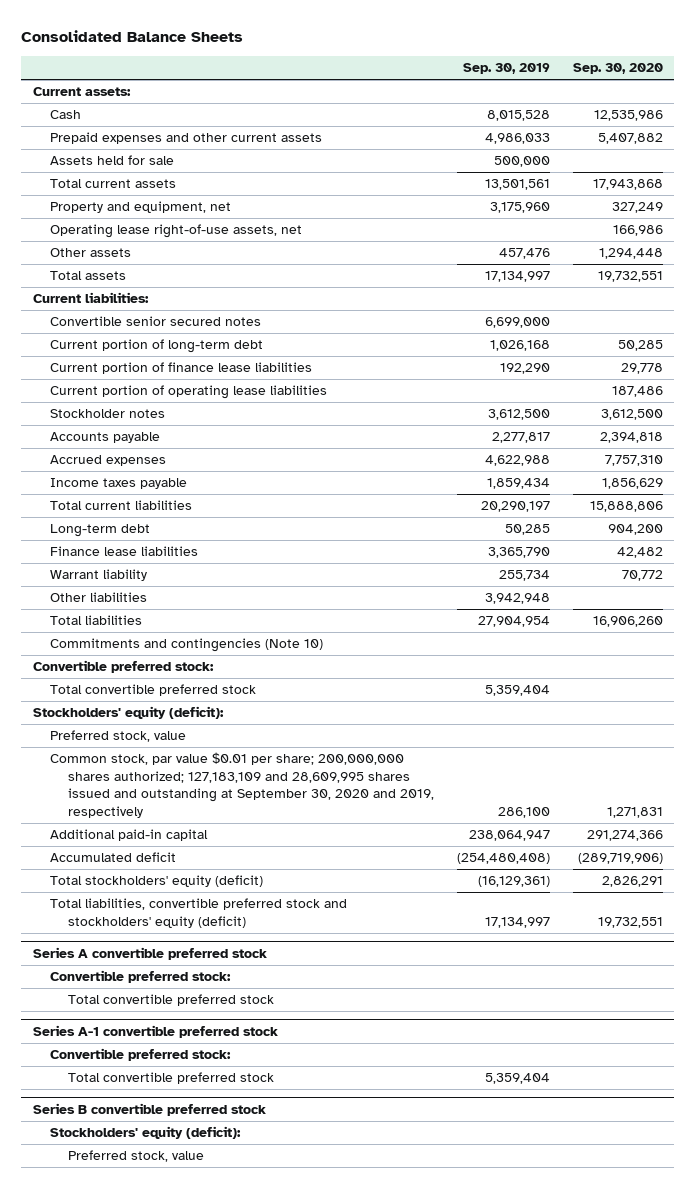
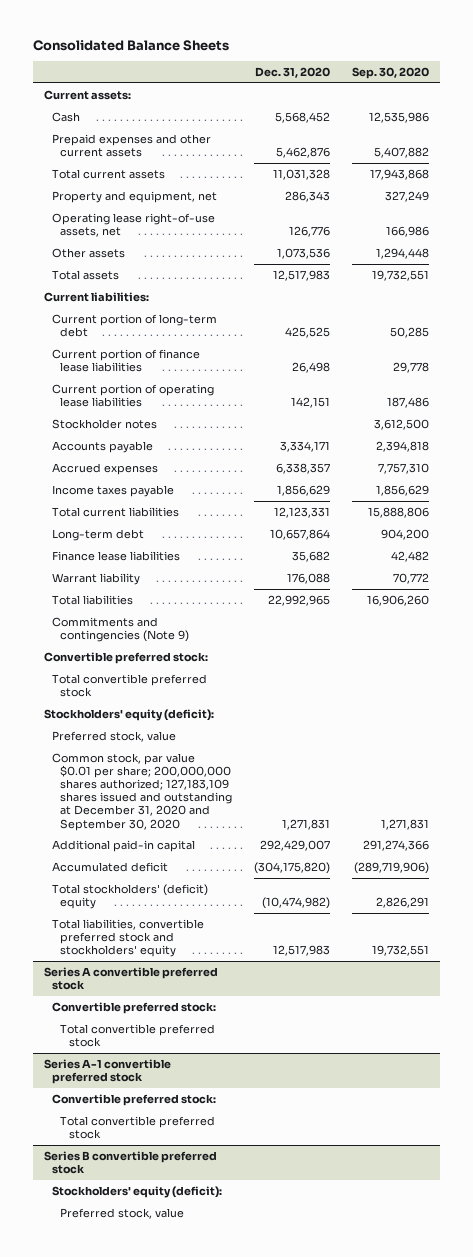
[463,62,551,74] Sep. 30, 2019 -> none
none -> [255,67,331,79] Dec. 31, 2020
[50,155,175,166] Assets held for sale -> none
[50,316,262,327] Convertible senior secured notes -> none
[50,592,148,603] Other liabilities -> none
[50,638,324,653] Commitments and contingencies (Note 10) -> [51,616,190,643] Commitments and contingencies (Note 9)
[50,752,435,818] Common stock, par value $0.01 per share; 200,000,000 shares authorized; 127,183,109 and 28,609,995 shares issued and outstanding at September 30, 2020 and 2019, respectively -> [51,752,233,831] Common stock, par value $0.01 per share; 200,000,000 shares authorized; 127,183,109 shares issued and outstanding at December 31, 2020 and September 30, 2020
[50,875,264,888] Total stockholders' equity (deficit) -> [51,883,208,910] Total stockholders' (deficit) equity
[50,898,348,928] Total liabilities, convertible preferred stock and stockholders' equity (deficit) -> [51,918,204,958] Total liabilities, convertible preferred stock and stockholders' equity

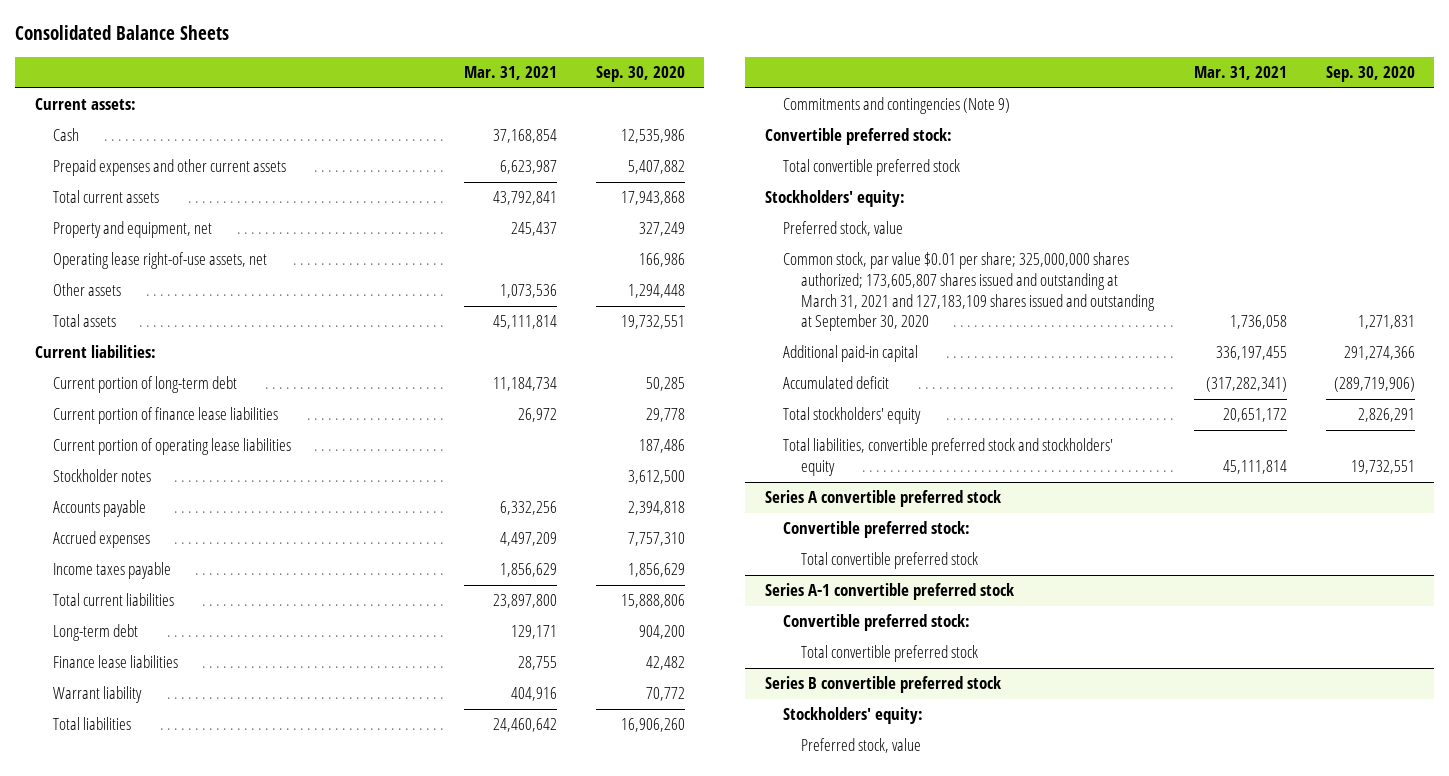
[255,67,331,79] Dec. 31, 2020 -> none
none -> [463,65,557,80] Mar. 31, 2021
[43,708,214,721] Stockholders' equity (deficit): -> [764,190,905,208] Stockholders' equity:
[51,752,233,831] Common stock, par value $0.01 per share; 200,000,000 shares authorized; 127,183,109 shares issued and outstanding at December 31, 2020 and September 30, 2020 -> [782,252,1156,332] Common stock, par value $0.01 per share; 325,000,000 shares authorized; 173,605,807 shares issued and outstanding at March 31, 2021 and 127,183,109 shares issued and outstanding at September 30, 2020
[51,883,208,910] Total stockholders' (deficit) equity -> [782,407,921,425] Total stockholders' equity
[51,1185,222,1198] Stockholders' equity (deficit): -> [782,707,923,725] Stockholders' equity:

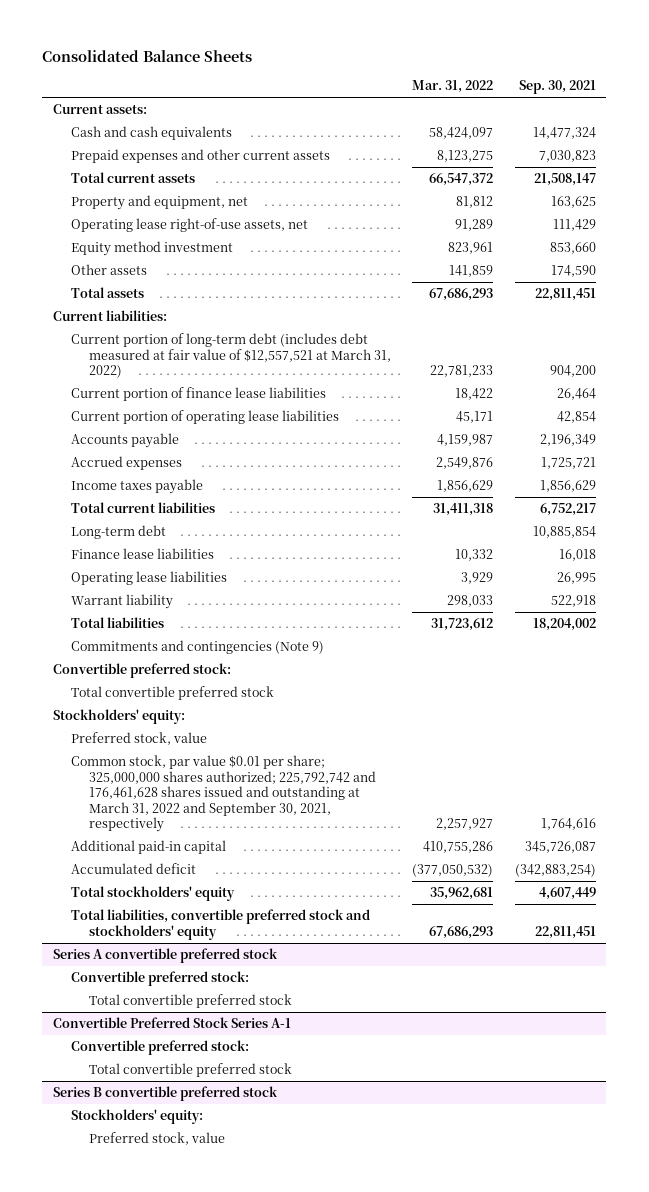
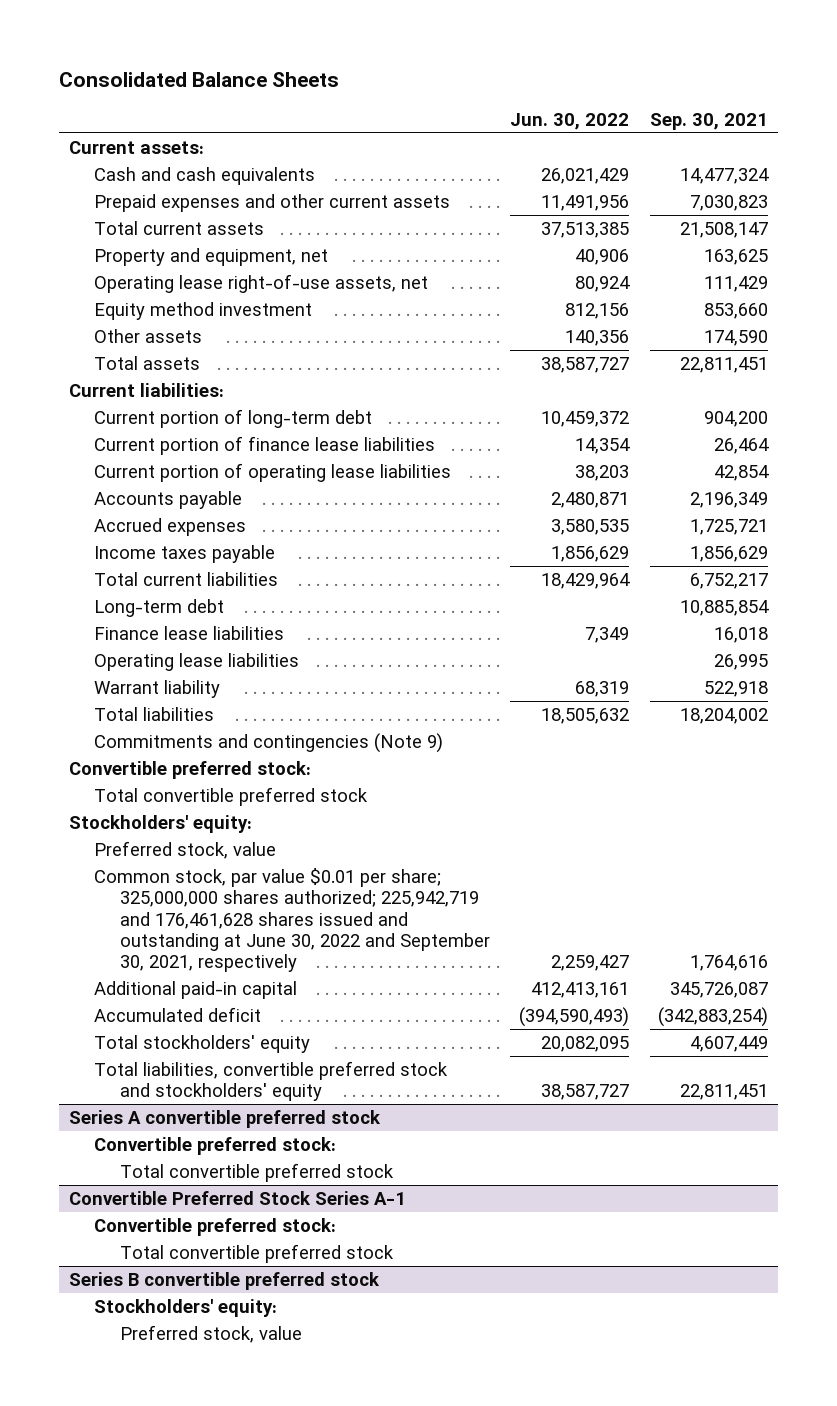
[412,80,494,94] Mar. 31, 2022 -> none
none -> [510,112,630,130] Jun. 30, 2022
[70,333,391,379] Current portion of long-term debt (includes debt measured at fair value of $12,557,521 at March 31, 2022) -> [94,409,373,429] Current portion of long-term debt
[70,755,376,833] Common stock, par value $0.01 per share; 325,000,000 shares authorized; 225,792,742 and 176,461,628 shares issued and outstanding at March 31, 2022 and September 30, 2021, respectively -> [94,868,490,973] Common stock, par value $0.01 per share; 325,000,000 shares authorized; 225,942,719 and 176,461,628 shares issued and outstanding at June 30, 2022 and September 30, 2021, respectively

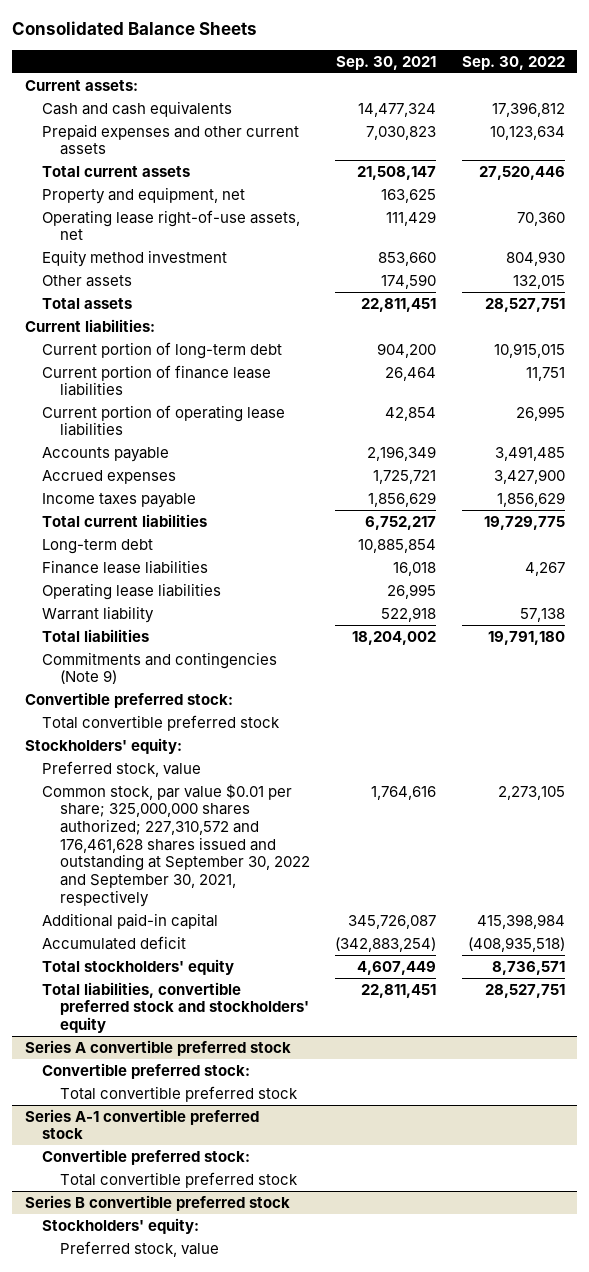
[510,112,630,130] Jun. 30, 2022 -> none
none -> [461,55,565,70] Sep. 30, 2022
[94,868,490,973] Common stock, par value $0.01 per share; 325,000,000 shares authorized; 225,942,719 and 176,461,628 shares issued and outstanding at June 30, 2022 and September 30, 2021, respectively -> [42,783,311,907] Common stock, par value $0.01 per share; 325,000,000 shares authorized; 227,310,572 and 176,461,628 shares issued and outstanding at September 30, 2022 and September 30, 2021, respectively
[69,1191,407,1206] Convertible Preferred Stock Series A-1 -> [24,1108,259,1140] Series A-1 convertible preferred stock

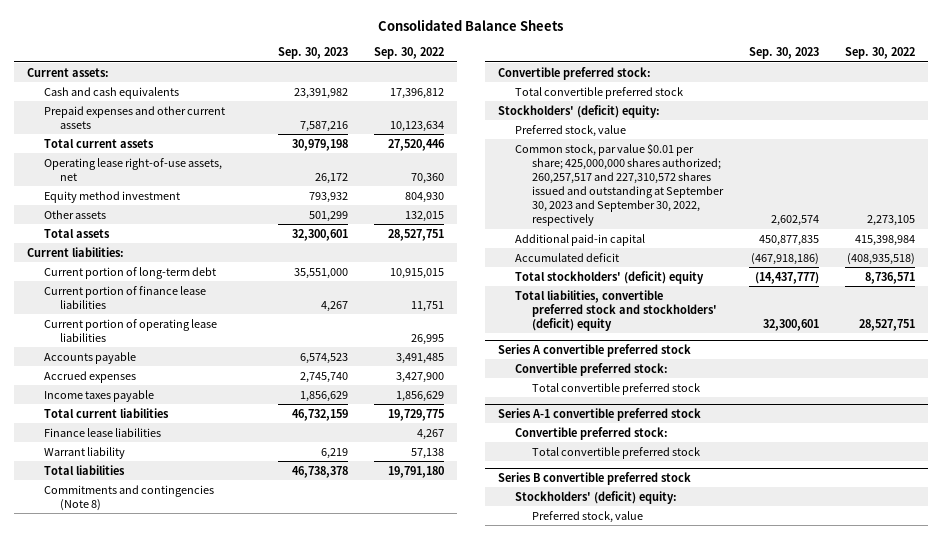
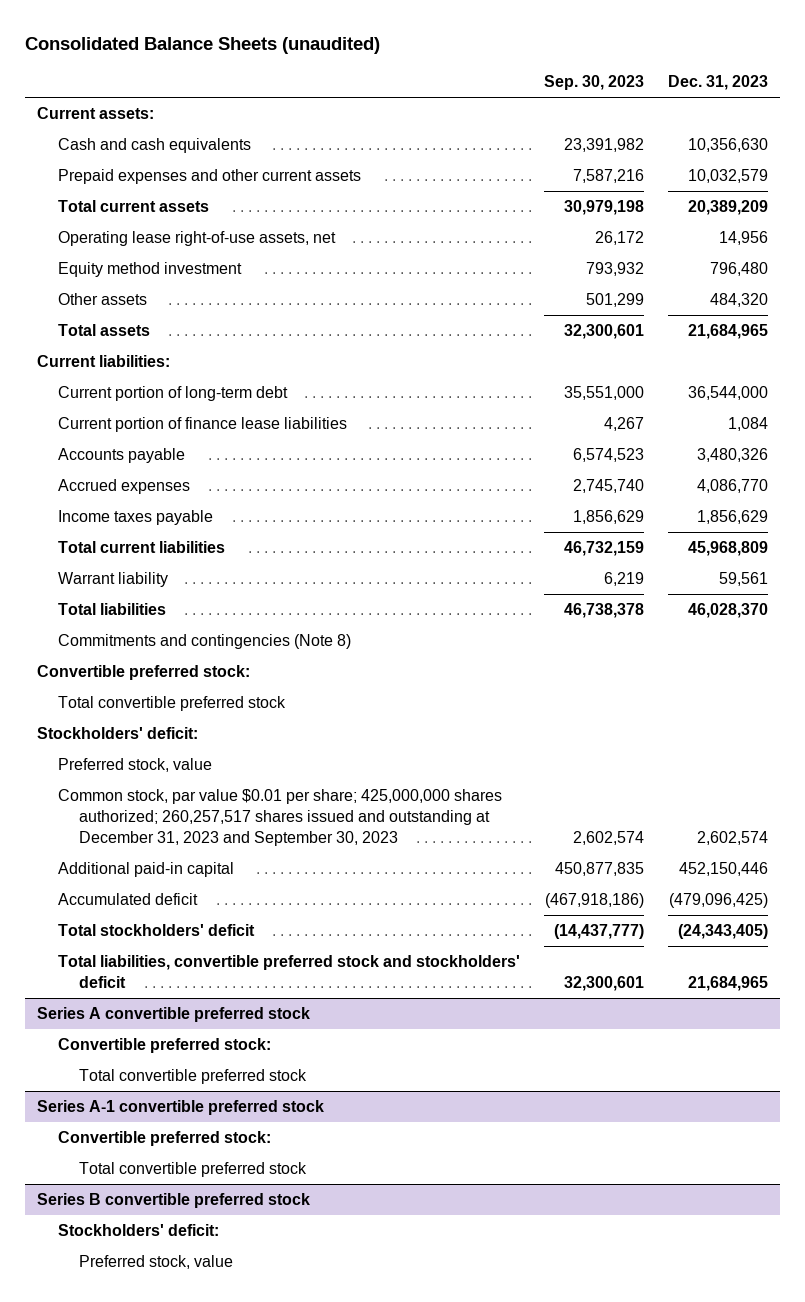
[378,19,564,32] Consolidated Balance Sheets -> [24,36,380,54] Consolidated Balance Sheets (unaudited)
[373,47,444,60] Sep. 30, 2022 -> none
none -> [667,75,768,91] Dec. 31, 2023
[43,318,217,342] Current portion of operating lease liabilities -> none
[43,427,161,437] Finance lease liabilities -> none
[498,104,661,118] Stockholders' (deficit) equity: -> [36,727,198,740] Stockholders' deficit:
[514,142,724,227] Common stock, par value $0.01 per share; 425,000,000 shares authorized; 260,257,517 and 227,310,572 shares issued and outstanding at September 30, 2023 and September 30, 2022, respectively -> [57,789,502,846] Common stock, par value $0.01 per share; 425,000,000 shares authorized; 260,257,517 shares issued and outstanding at December 31, 2023 and September 30, 2023
[514,270,704,284] Total stockholders' (deficit) equity -> [57,924,255,937] Total stockholders' deficit
[514,289,717,331] Total liabilities, convertible preferred stock and stockholders' (deficit) equity -> [57,955,520,988] Total liabilities, convertible preferred stock and stockholders' deficit
[514,490,677,504] Stockholders' (deficit) equity: -> [57,1224,219,1237] Stockholders' deficit:

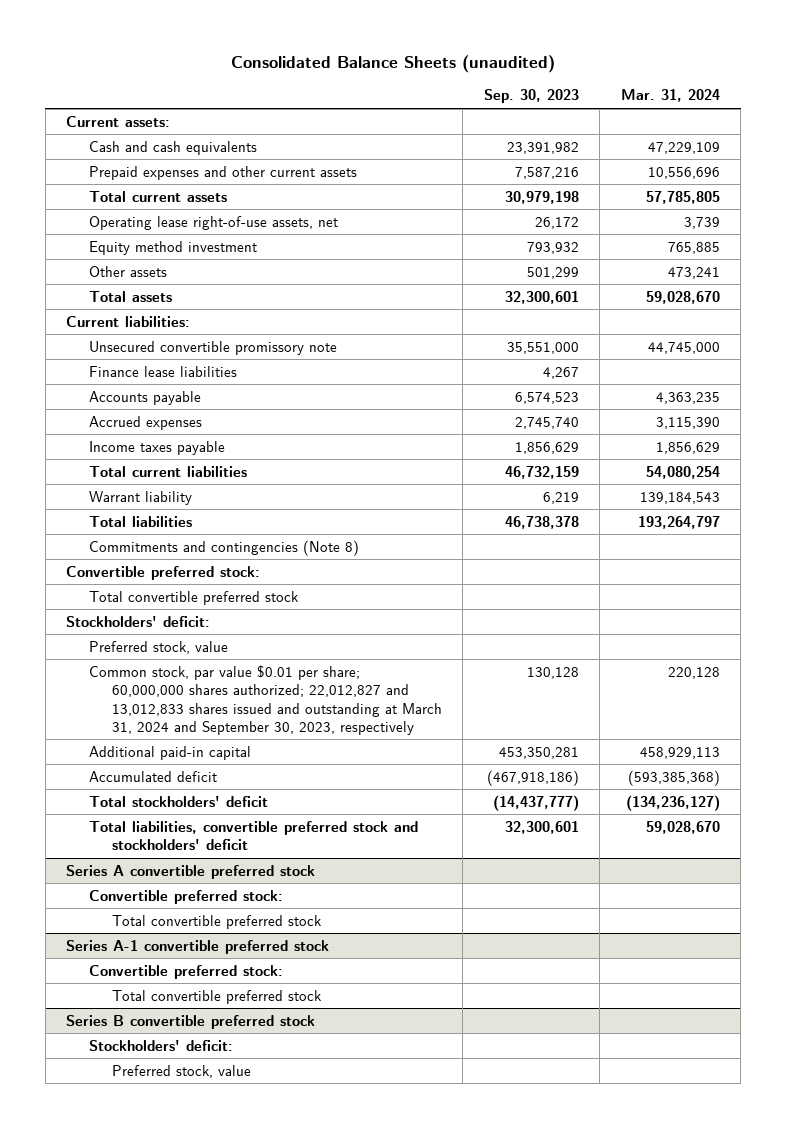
[667,75,768,91] Dec. 31, 2023 -> none
none -> [620,89,720,103] Mar. 31, 2024
[57,386,288,402] Current portion of long-term debt -> [88,340,337,355] Unsecured convertible promissory note
[57,417,347,433] Current portion of finance lease liabilities -> [88,365,237,377] Finance lease liabilities
[57,789,502,846] Common stock, par value $0.01 per share; 425,000,000 shares authorized; 260,257,517 shares issued and outstanding at December 31, 2023 and September 30, 2023 -> [88,664,442,735] Common stock, par value $0.01 per share; 60,000,000 shares authorized; 22,012,827 and 13,012,833 shares issued and outstanding at March 31, 2024 and September 30, 2023, respectively
[572,830,644,845] 2,602,574 -> [526,666,579,679] 130,128
[554,862,644,877] 450,877,835 -> [498,746,579,759] 453,350,281

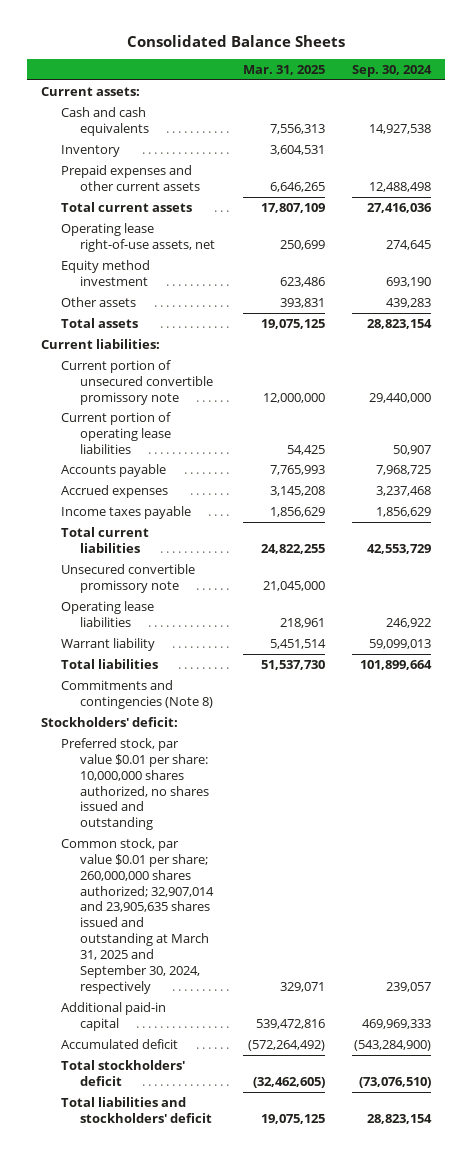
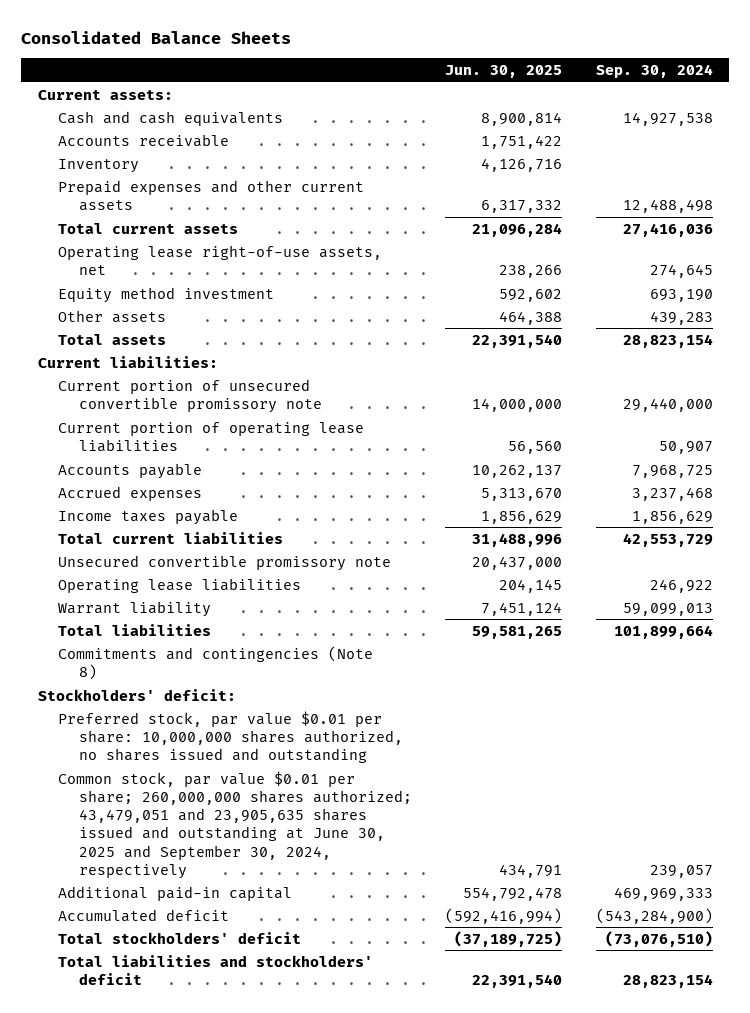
[242,64,325,75] Mar. 31, 2025 -> none
none -> [445,64,563,78] Jun. 30, 2025
none -> [58,133,230,147] Accounts receivable
[60,837,215,995] Common stock, par value $0.01 per share; 260,000,000 shares authorized; 32,907,014 and 23,905,635 shares issued and outstanding at March 31, 2025 and September 30, 2024, respectively -> [58,770,412,879] Common stock, par value $0.01 per share; 260,000,000 shares authorized; 43,479,051 and 23,905,635 shares issued and outstanding at June 30, 2025 and September 30, 2024, respectively

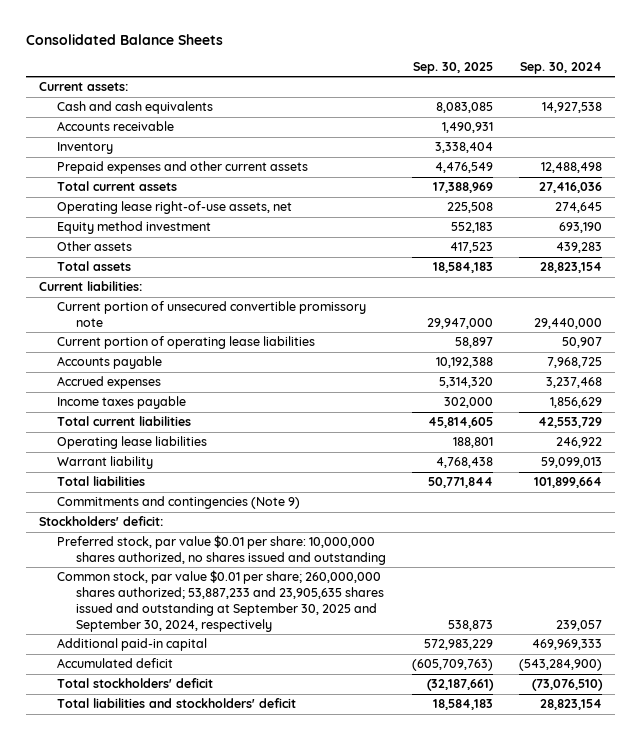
[445,64,563,78] Jun. 30, 2025 -> none
none -> [413,61,494,74] Sep. 30, 2025
[58,554,392,571] Unsecured convertible promissory note -> none
[58,645,374,680] Commitments and contingencies (Note 8) -> [57,496,301,510] Commitments and contingencies (Note 9)
[58,770,412,879] Common stock, par value $0.01 per share; 260,000,000 shares authorized; 43,479,051 and 23,905,635 shares issued and outstanding at June 30, 2025 and September 30, 2024, respectively -> [57,570,384,632] Common stock, par value $0.01 per share; 260,000,000 shares authorized; 53,887,233 and 23,905,635 shares issued and outstanding at September 30, 2025 and September 30, 2024, respectively

